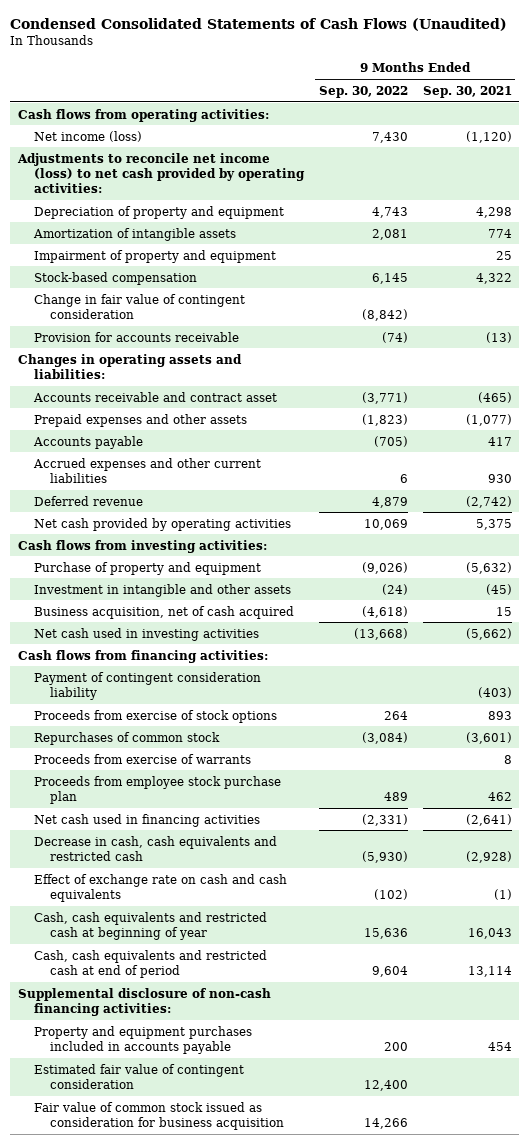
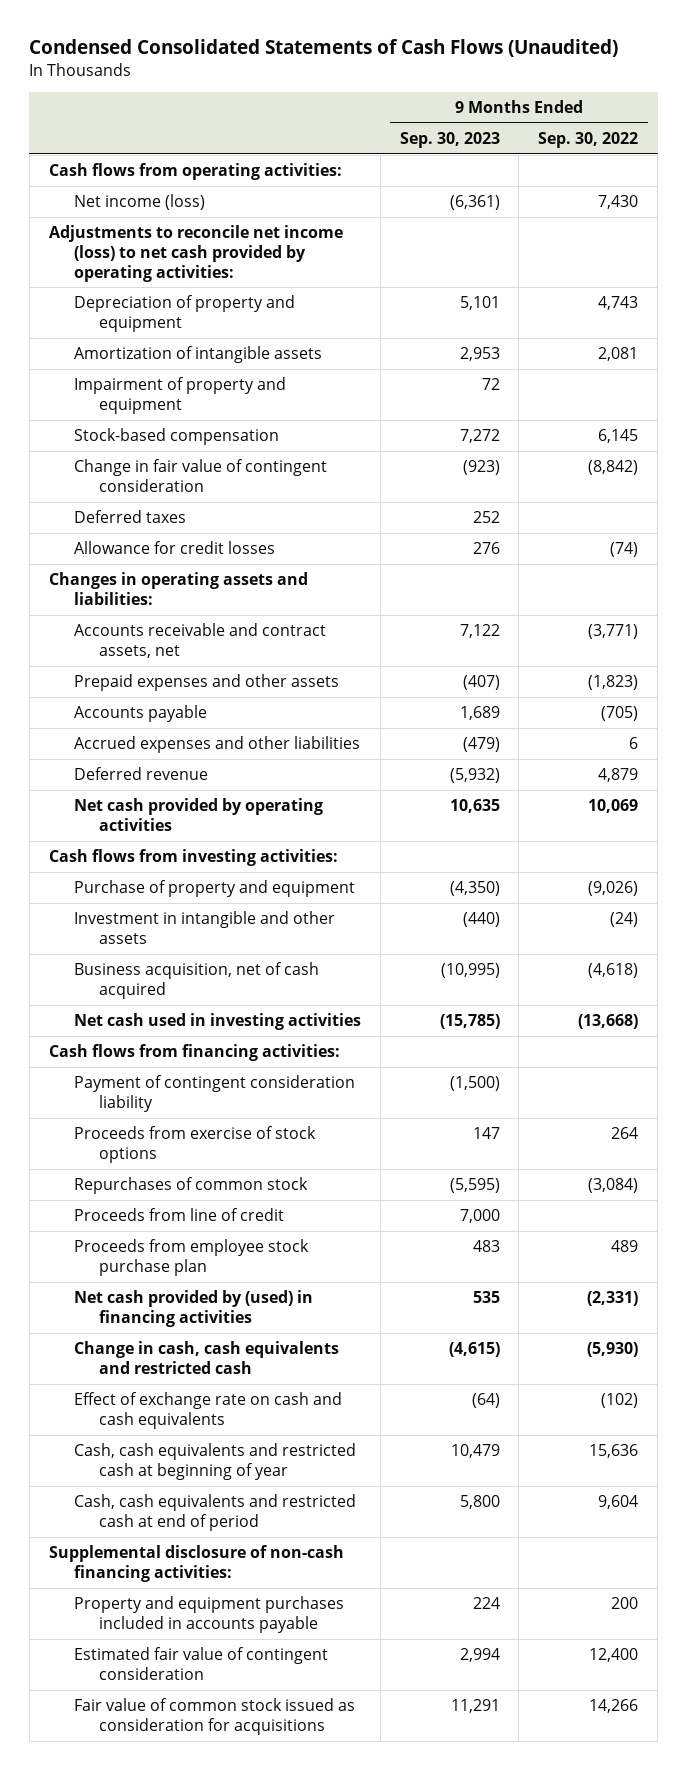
[422,85,512,98] Sep. 30, 2021 -> none
none -> [399,131,500,148] Sep. 30, 2023
[33,331,239,342] Provision for accounts receivable -> none
none -> [73,510,186,524] Deferred taxes
none -> [73,541,275,555] Allowance for credit losses
[32,391,277,402] Accounts receivable and contract asset -> [73,623,326,658] Accounts receivable and contract assets, net
[32,457,261,483] Accrued expenses and other current liabilities -> [73,736,360,754] Accrued expenses and other liabilities
[33,753,251,764] Proceeds from exercise of warrants -> none
none -> [73,1208,284,1222] Proceeds from line of credit
[33,813,260,827] Net cash used in financing activities -> [73,1290,313,1327] Net cash provided by (used) in financing activities
[33,835,277,861] Decrease in cash, cash equivalents and restricted cash -> [73,1341,339,1374] Change in cash, cash equivalents and restricted cash
[33,1101,285,1130] Fair value of common stock issued as consideration for business acquisition -> [73,1698,355,1735] Fair value of common stock issued as consideration for acquisitions

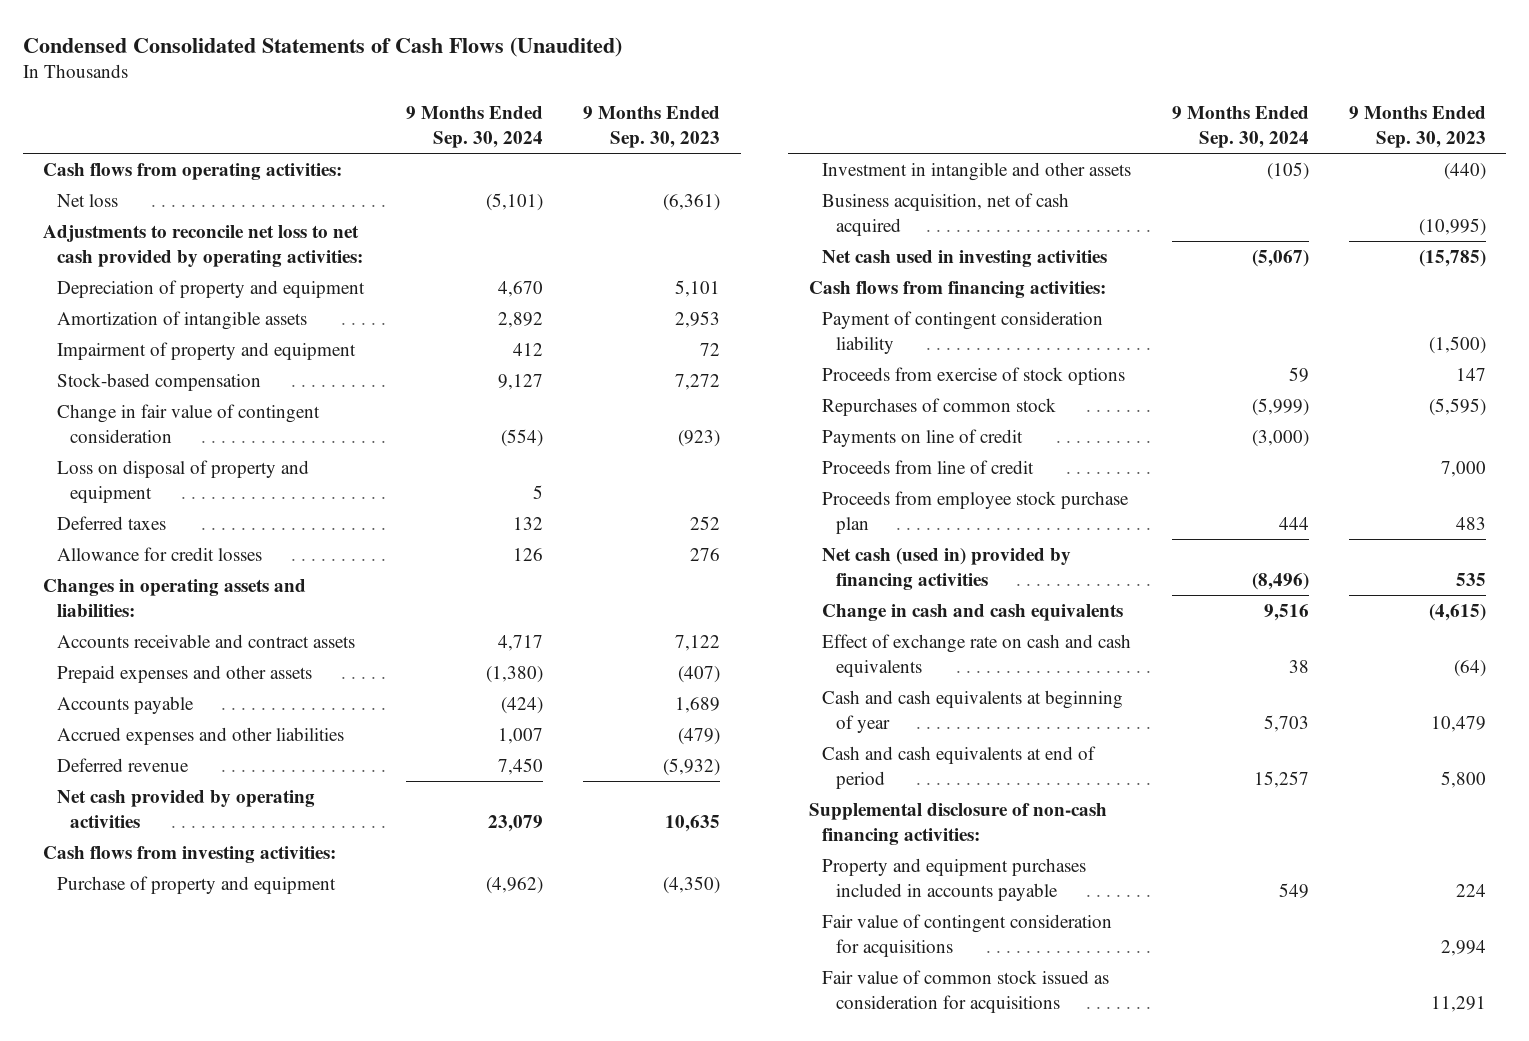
[538,131,639,148] Sep. 30, 2022 -> none
none -> [406,106,544,149] 9 Months Ended Sep. 30, 2024
[73,194,205,211] Net income (loss) -> [56,193,118,207] Net loss
[48,225,343,282] Adjustments to reconcile net income (loss) to net cash provided by operating activities: -> [43,224,363,267] Adjustments to reconcile net loss to net cash provided by operating activities:
none -> [56,459,309,503] Loss on disposal of property and equipment
[73,623,326,658] Accounts receivable and contract assets, net -> [56,633,355,648] Accounts receivable and contract assets
none -> [822,428,1024,447] Payments on line of credit
[73,1290,313,1327] Net cash provided by (used) in financing activities -> [822,547,1072,590] Net cash (used in) provided by financing activities
[73,1341,339,1374] Change in cash, cash equivalents and restricted cash -> [822,603,1124,621] Change in cash and cash equivalents
[73,1443,356,1480] Cash, cash equivalents and restricted cash at beginning of year -> [822,689,1124,733] Cash and cash equivalents at beginning of year
[73,1494,356,1531] Cash, cash equivalents and restricted cash at end of period -> [822,745,1097,789] Cash and cash equivalents at end of period
[73,1647,328,1680] Estimated fair value of contingent consideration -> [822,913,1113,957] Fair value of contingent consideration for acquisitions

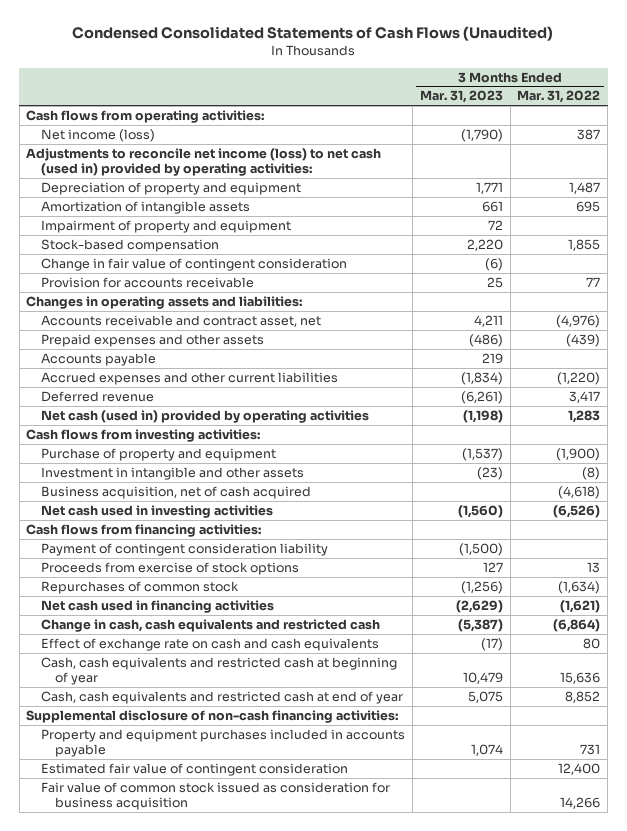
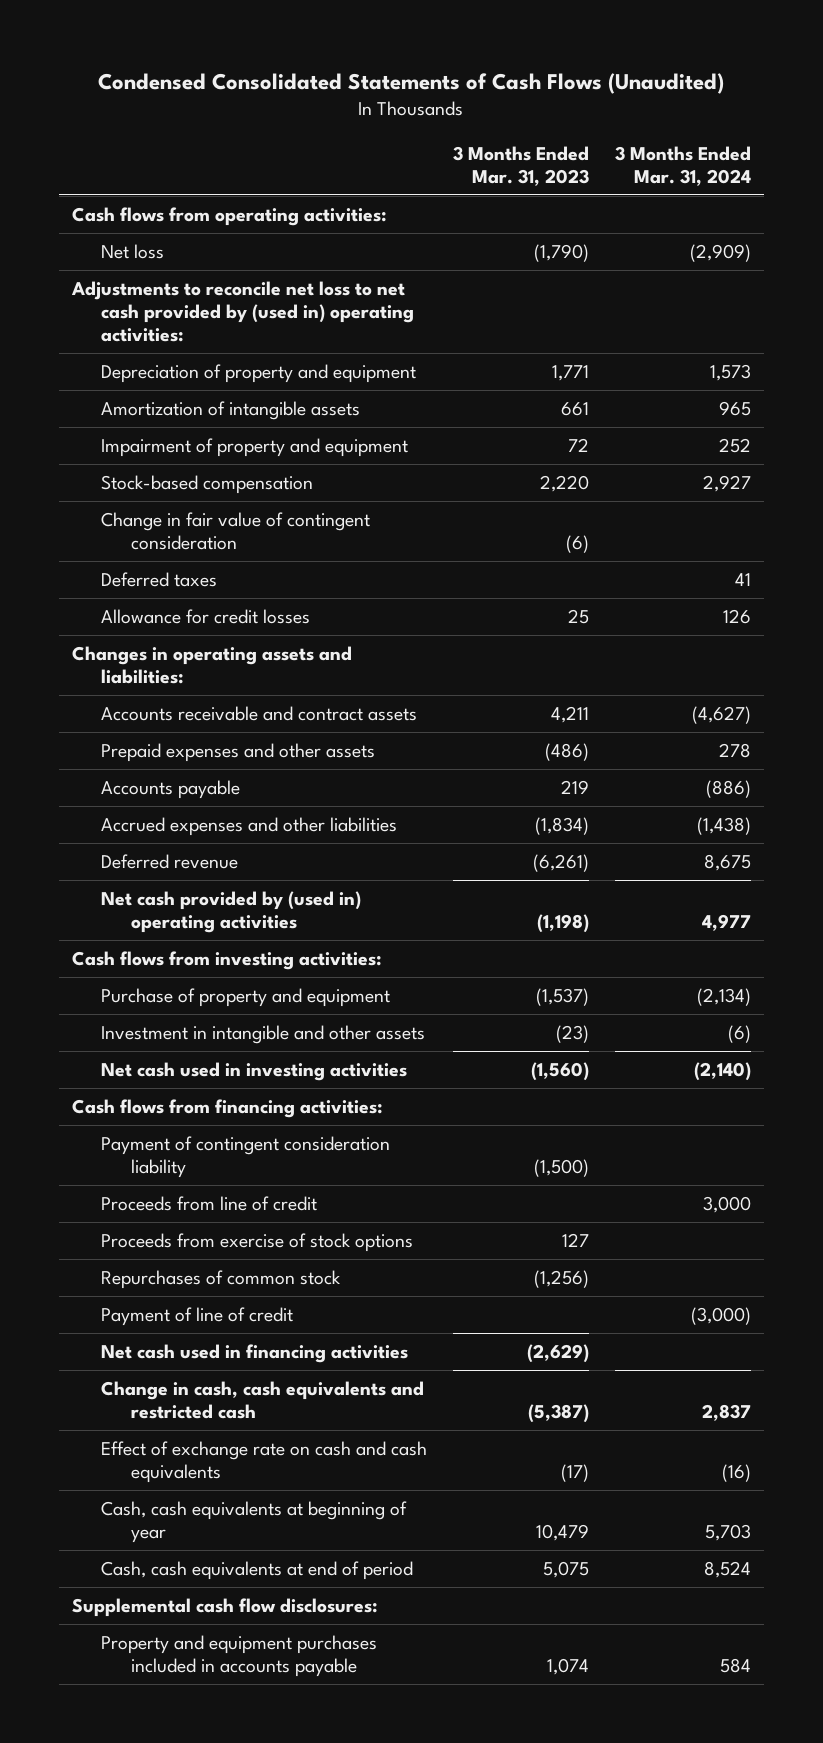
[517,90,601,104] Mar. 31, 2022 -> none
none -> [615,145,752,187] 3 Months Ended Mar. 31, 2024
[40,128,155,142] Net income (loss) -> [101,243,165,259] Net loss
[26,147,382,177] Adjustments to reconcile net income (loss) to net cash (used in) provided by operating activities: -> [70,280,415,343] Adjustments to reconcile net loss to net cash provided by (used in) operating activities:
[40,276,254,288] Provision for accounts receivable -> none
none -> [101,571,218,587] Deferred taxes
none -> [101,608,311,624] Allowance for credit losses
[40,314,321,327] Accounts receivable and contract asset, net -> [101,705,418,721] Accounts receivable and contract assets
[40,371,338,385] Accrued expenses and other current liabilities -> [101,816,398,836] Accrued expenses and other liabilities
[40,409,369,423] Net cash (used in) provided by operating activities -> [101,890,362,933] Net cash provided by (used in) operating activities
[40,485,311,499] Business acquisition, net of cash acquired -> none
none -> [101,1195,318,1211] Proceeds from line of credit
none -> [101,1306,294,1326] Payment of line of credit
[26,709,399,723] Supplemental disclosure of non-cash financing activities: -> none
[40,656,397,686] Cash, cash equivalents and restricted cash at beginning of year -> [101,1500,408,1543] Cash, cash equivalents at beginning of year
[40,690,403,704] Cash, cash equivalents and restricted cash at end of year -> [101,1560,414,1580] Cash, cash equivalents at end of period
none -> [71,1597,378,1617] Supplemental cash flow disclosures:
[40,762,348,776] Estimated fair value of contingent consideration -> none
[40,781,390,811] Fair value of common stock issued as consideration for business acquisition -> none

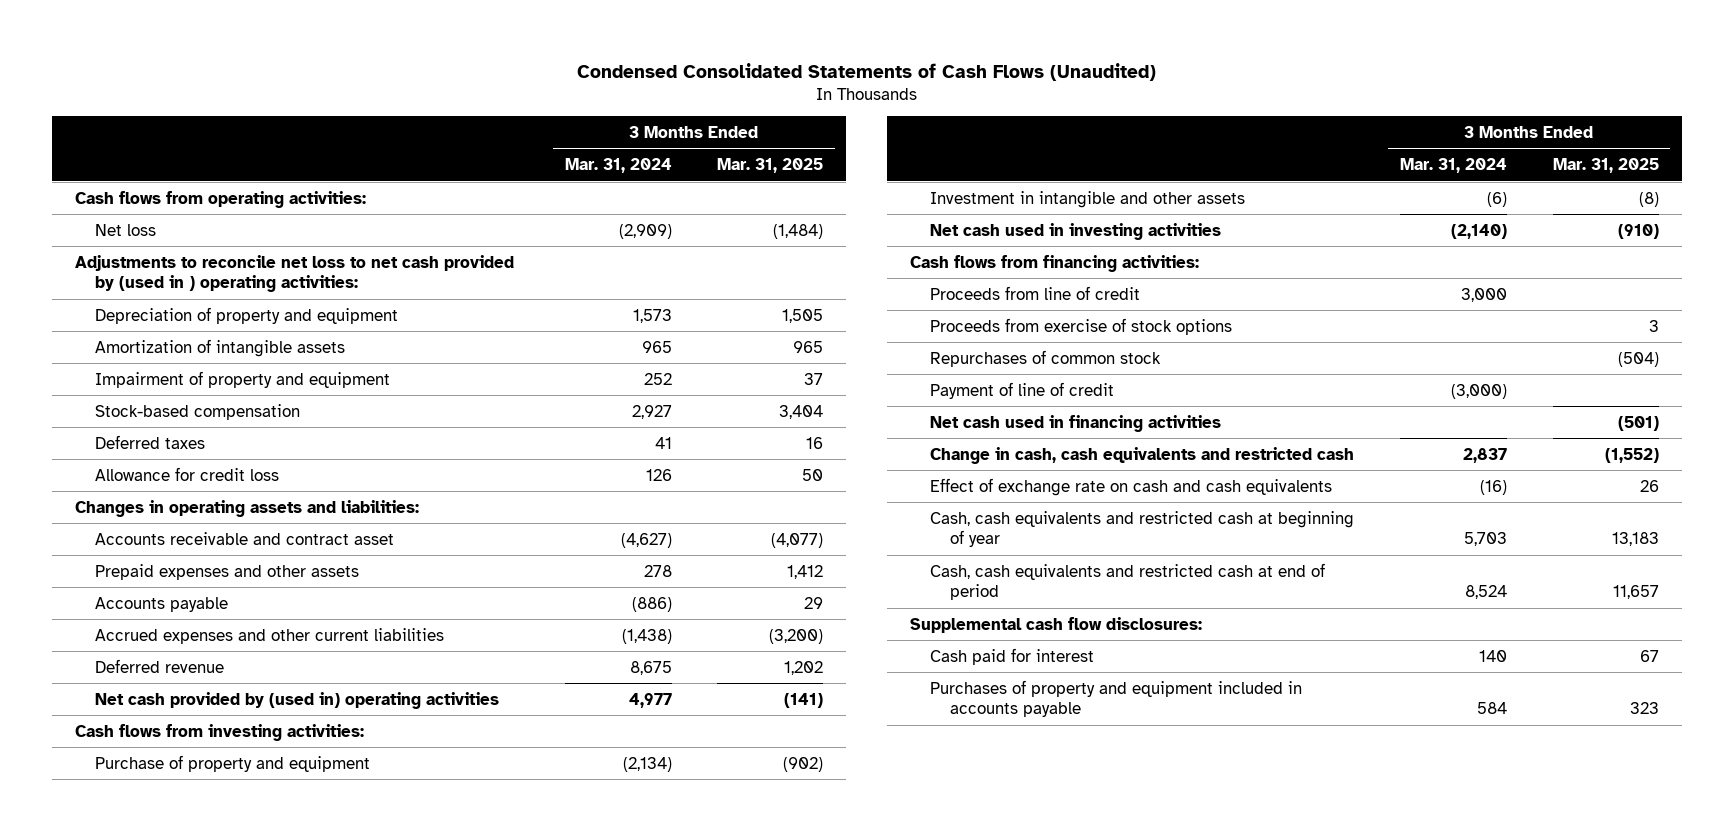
[453,145,590,187] 3 Months Ended Mar. 31, 2023 -> none
none -> [717,158,824,174] Mar. 31, 2025
[70,280,415,343] Adjustments to reconcile net loss to net cash provided by (used in) operating activities: -> [75,254,515,293] Adjustments to reconcile net loss to net cash provided by (used in ) operating activities:
[101,511,371,550] Change in fair value of contingent consideration -> none
[101,608,311,624] Allowance for credit losses -> [94,466,279,481] Allowance for credit loss
[101,705,418,721] Accounts receivable and contract assets -> [94,531,394,545] Accounts receivable and contract asset
[101,816,398,836] Accrued expenses and other liabilities -> [94,627,444,644] Accrued expenses and other current liabilities
[101,1135,391,1178] Payment of contingent consideration liability -> none
[101,1500,408,1543] Cash, cash equivalents at beginning of year -> [930,510,1355,548] Cash, cash equivalents and restricted cash at beginning of year
[101,1560,414,1580] Cash, cash equivalents at end of period -> [930,562,1326,601] Cash, cash equivalents and restricted cash at end of period
none -> [930,647,1095,665] Cash paid for interest
[101,1634,378,1677] Property and equipment purchases included in accounts payable -> [930,679,1303,718] Purchases of property and equipment included in accounts payable

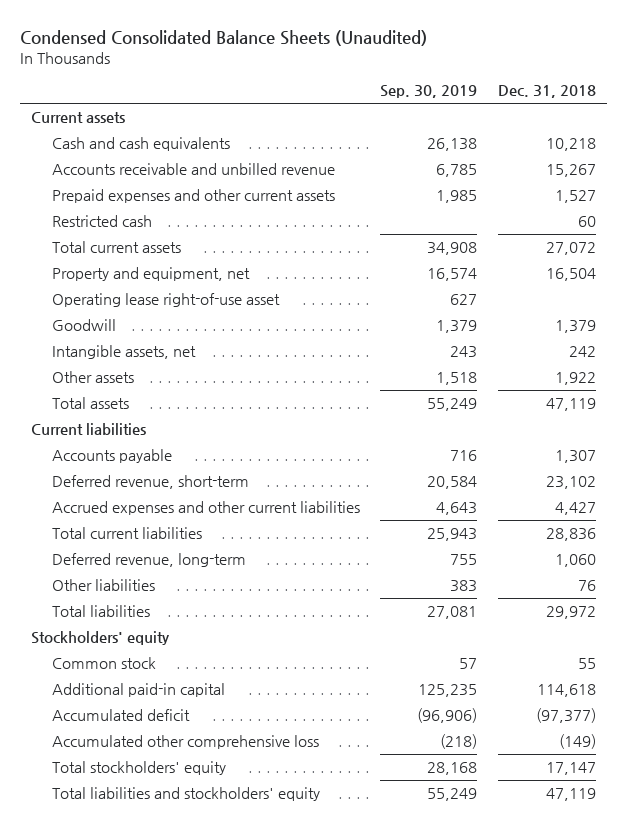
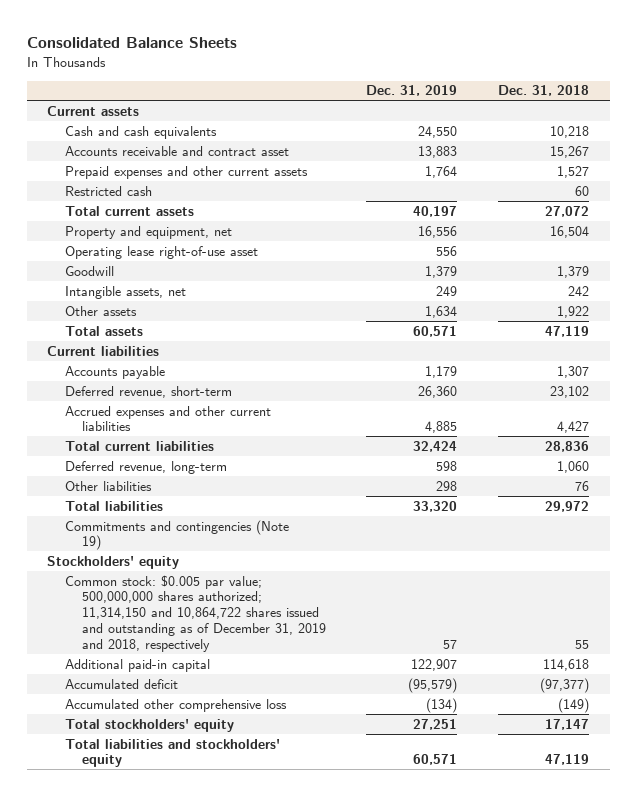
[20,29,428,46] Condensed Consolidated Balance Sheets (Unaudited) -> [27,37,238,49] Consolidated Balance Sheets
[380,85,478,99] Sep. 30, 2019 -> none
none -> [366,85,458,97] Dec. 31, 2019
[51,163,335,176] Accounts receivable and unbilled revenue -> [64,145,289,156] Accounts receivable and contract asset
none -> [64,519,289,551] Commitments and contingencies (Note 19)
[51,657,156,670] Common stock -> [64,574,326,653] Common stock: $0.005 par value; 500,000,000 shares authorized; 11,314,150 and 10,864,722 shares issued and outstanding as of December 31, 2019 and 2018, respectively

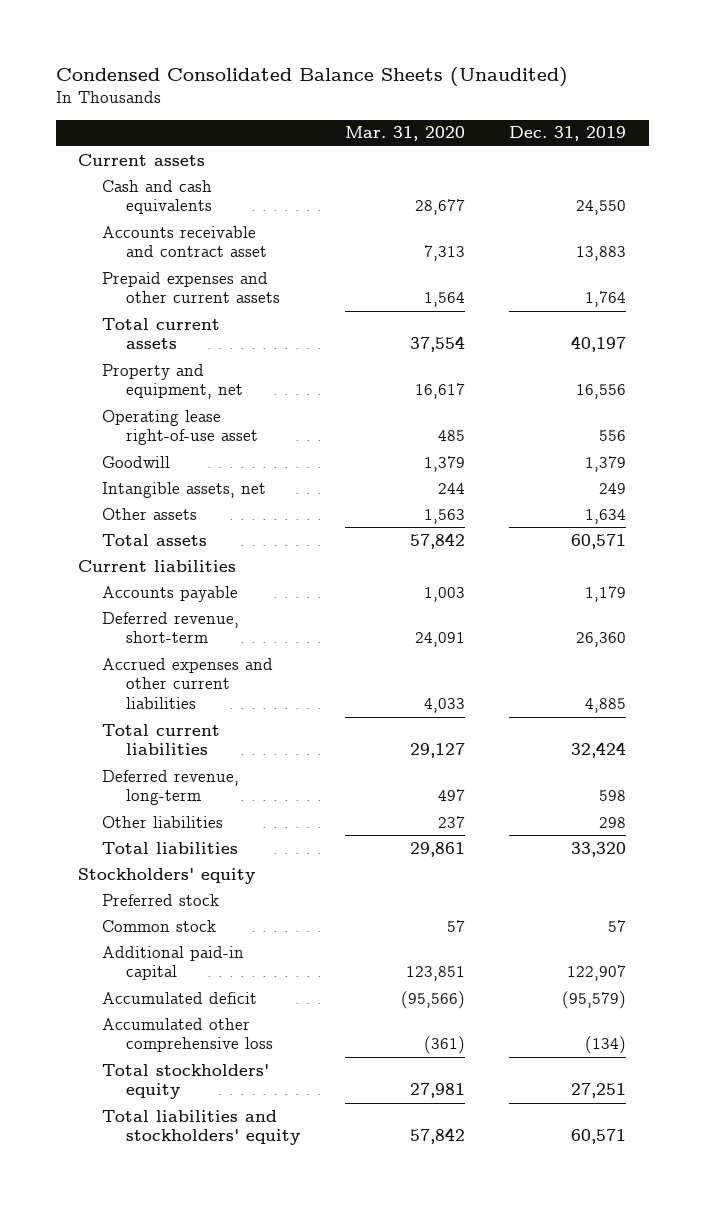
[27,37,238,49] Consolidated Balance Sheets -> [55,67,568,88] Condensed Consolidated Balance Sheets (Unaudited)
[498,85,590,97] Dec. 31, 2018 -> none
none -> [344,126,465,142] Mar. 31, 2020
[64,185,152,196] Restricted cash -> none
[64,519,289,551] Commitments and contingencies (Note 19) -> none
none -> [102,893,220,906] Preferred stock
[64,574,326,653] Common stock: $0.005 par value; 500,000,000 shares authorized; 11,314,150 and 10,864,722 shares issued and outstanding as of December 31, 2019 and 2018, respectively -> [102,919,217,932] Common stock

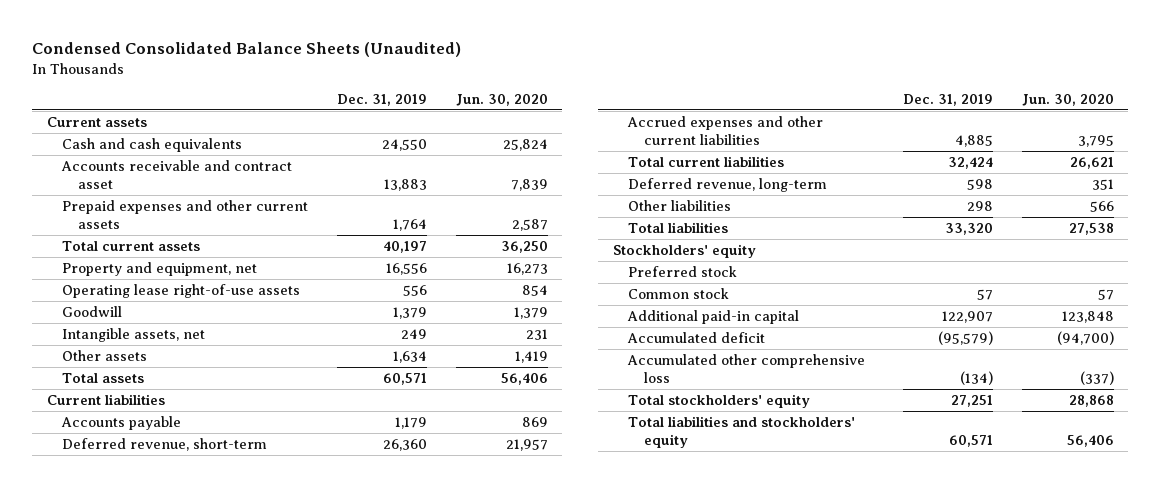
[344,126,465,142] Mar. 31, 2020 -> none
none -> [455,93,548,106] Jun. 30, 2020
[102,409,258,446] Operating lease right-of-use asset -> [62,283,301,298] Operating lease right-of-use assets

